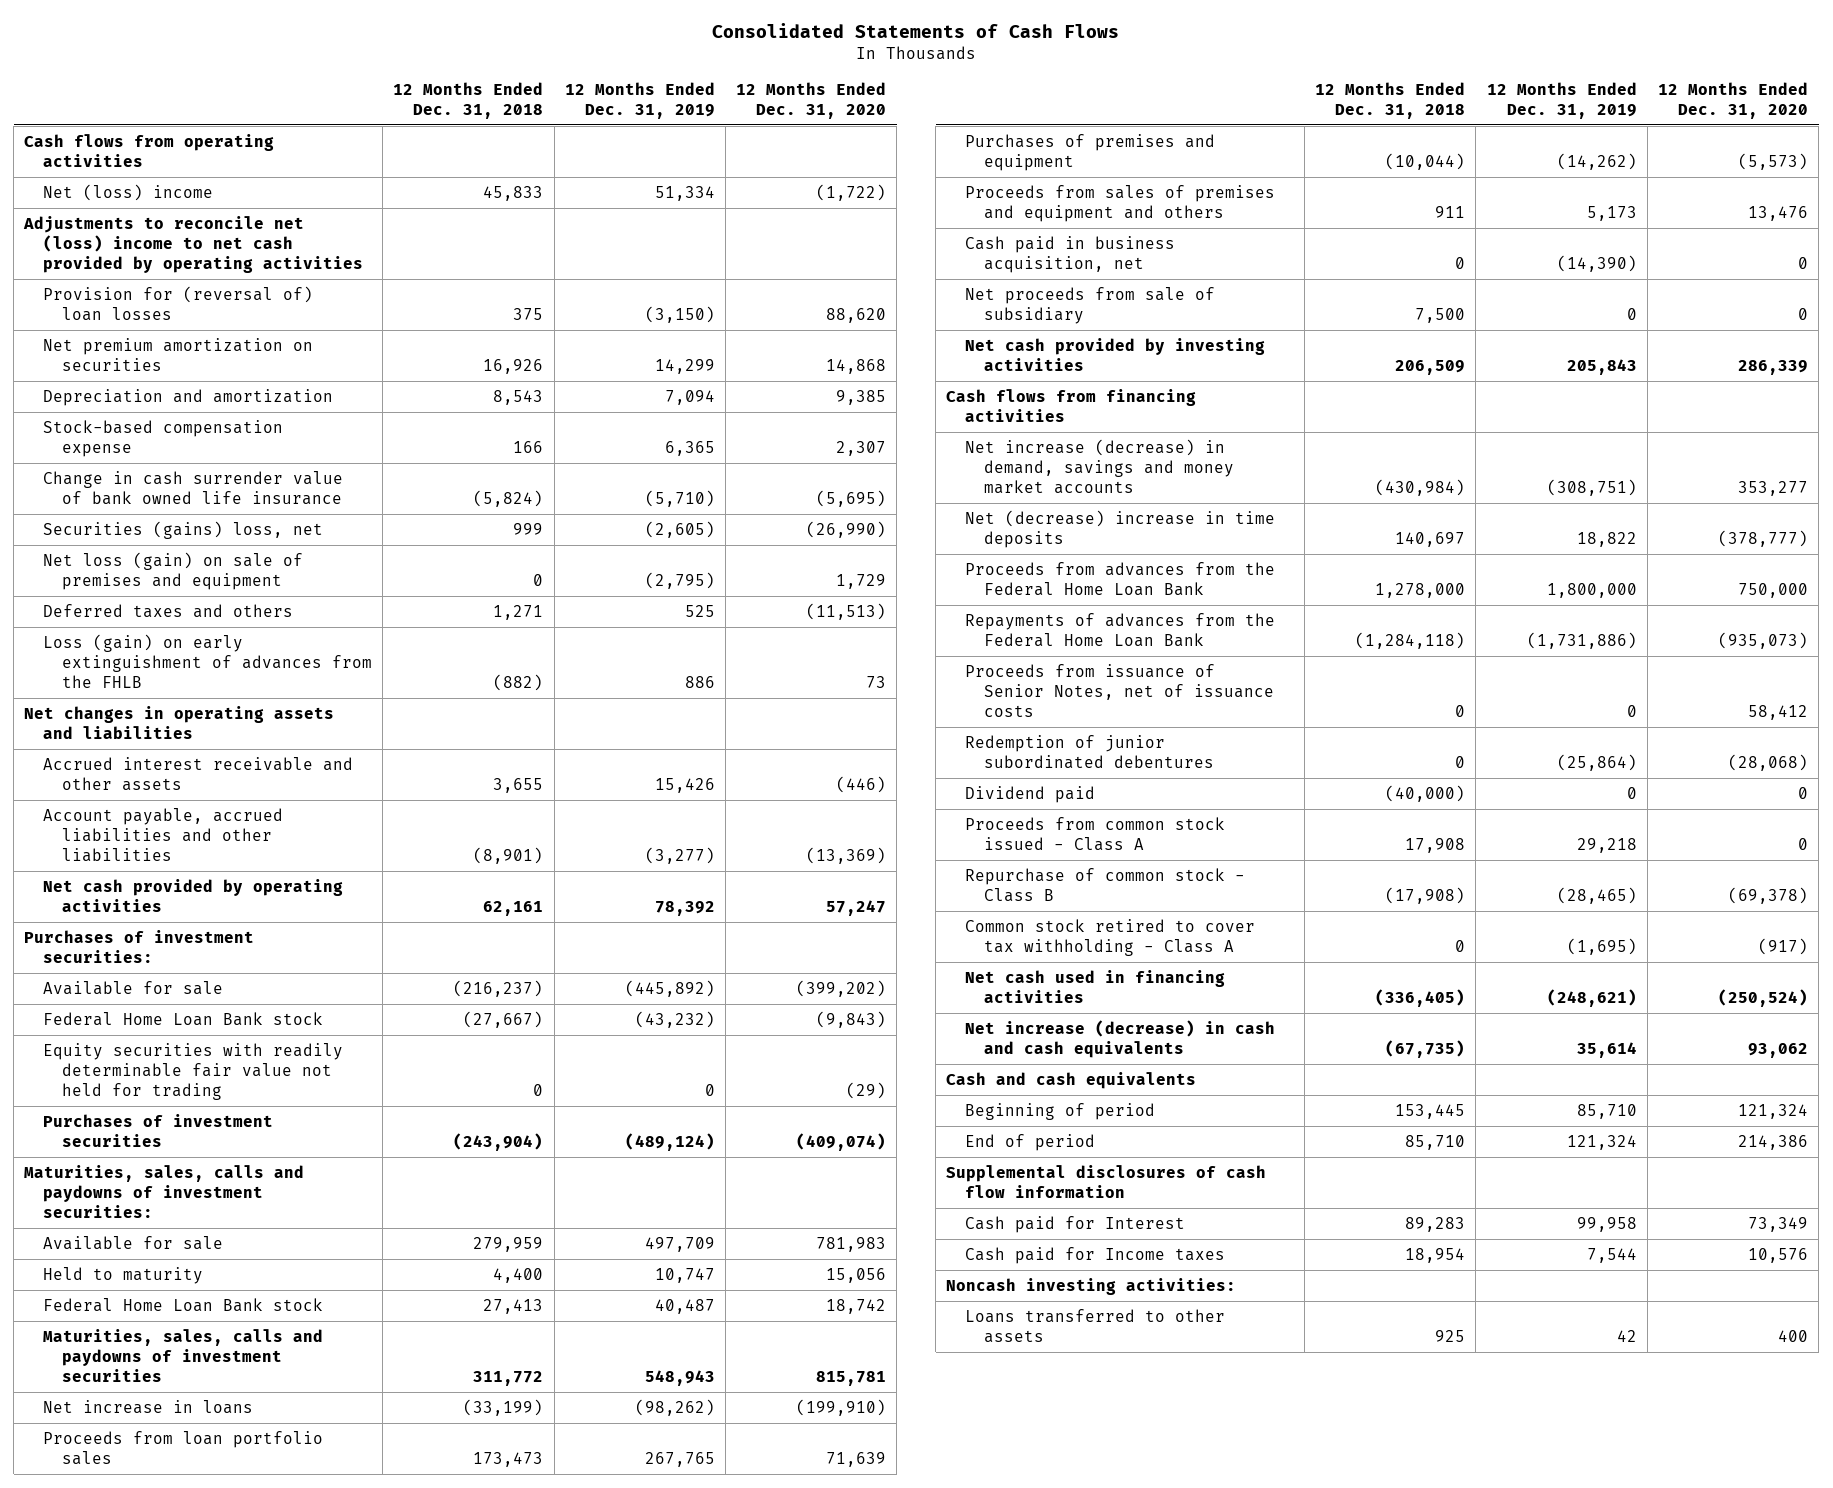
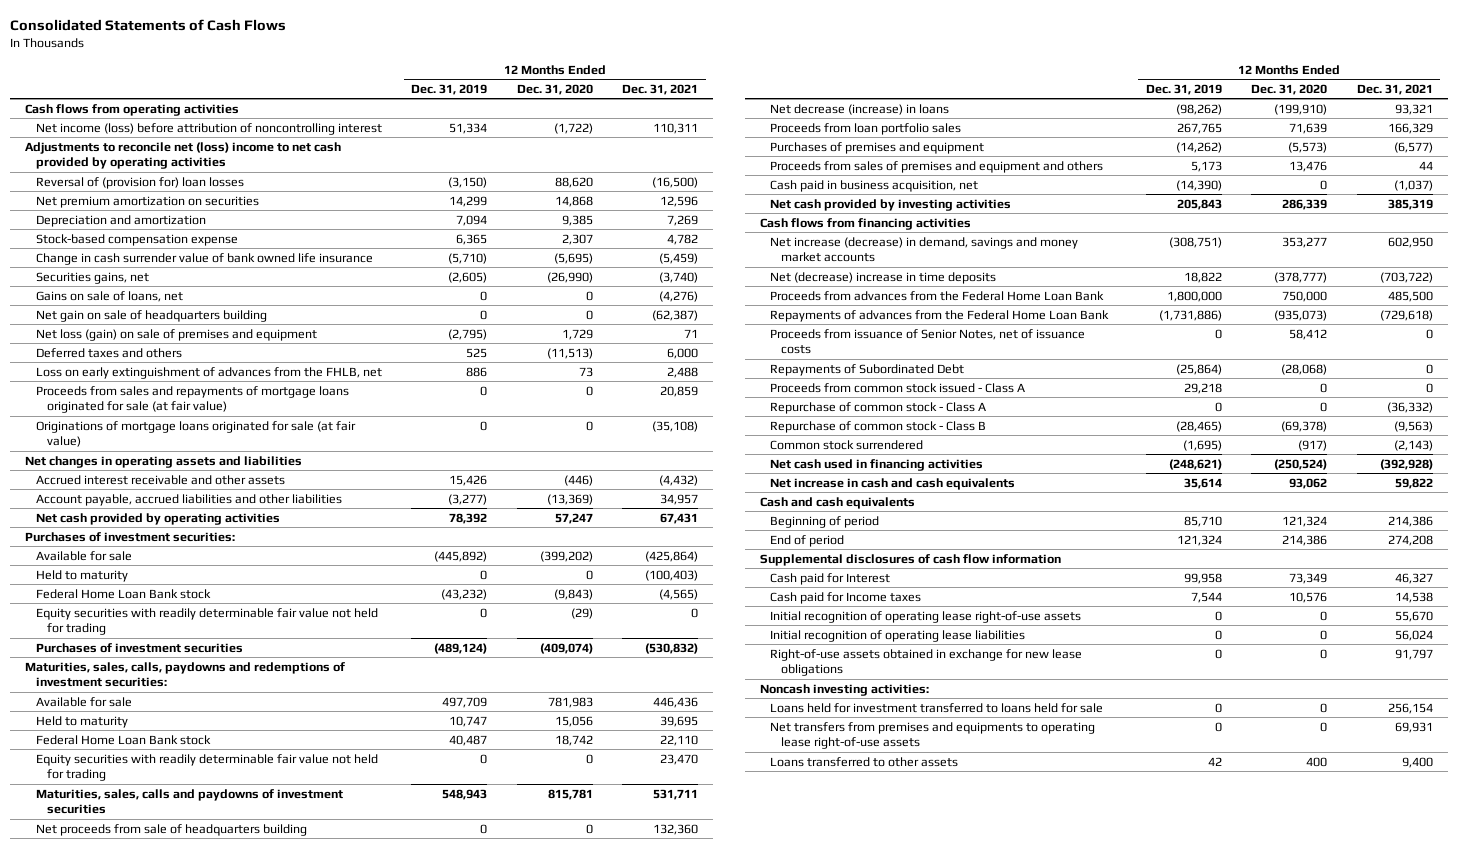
[393,81,544,119] 12 Months Ended Dec. 31, 2018 -> none
none -> [622,83,699,95] Dec. 31, 2021
[43,183,214,201] Net (loss) income -> [35,122,382,135] Net income (loss) before attribution of noncontrolling interest
[43,285,314,321] Provision for (reversal of) loan losses -> [35,176,244,189] Reversal of (provision for) loan losses
[43,520,324,539] Securities (gains) loss, net -> [35,271,149,284] Securities gains, net
none -> [35,290,183,302] Gains on sale of loans, net
none -> [35,309,267,322] Net gain on sale of headquarters building
[43,633,372,688] Loss (gain) on early extinguishment of advances from the FHLB -> [35,366,382,379] Loss on early extinguishment of advances from the FHLB, net
none -> [35,385,349,414] Proceeds from sales and repayments of mortgage loans originated for sale (at fair value)
none -> [35,420,356,448] Originations of mortgage loans originated for sale (at fair value)
none -> [35,569,128,582] Held to maturity
[24,1164,305,1218] Maturities, sales, calls and paydowns of investment securities: -> [25,661,346,688] Maturities, sales, calls, paydowns and redemptions of investment securities:
none -> [35,753,378,782] Equity securities with readily determinable fair value not held for trading
none -> [35,823,307,836] Net proceeds from sale of headquarters building
[43,1399,254,1414] Net increase in loans -> [770,103,950,115] Net decrease (increase) in loans
[964,286,1215,324] Net proceeds from sale of subsidiary -> none
[964,785,1095,803] Dividend paid -> none
[964,734,1214,769] Redemption of junior subordinated debentures -> [770,363,965,376] Repayments of Subordinated Debt
none -> [770,401,987,414] Repurchase of common stock - Class A
[964,918,1255,956] Common stock retired to cover tax withholding - Class A -> [770,439,924,450] Common stock surrendered
[964,1019,1275,1058] Net increase (decrease) in cash and cash equivalents -> [770,477,1016,490] Net increase in cash and cash equivalents
none -> [770,610,1082,623] Initial recognition of operating lease right-of-use assets
none -> [770,629,1026,642] Initial recognition of operating lease liabilities
none -> [770,648,1083,677] Right-of-use assets obtained in exchange for new lease obligations
none -> [770,702,1104,713] Loans held for investment transferred to loans held for sale
none -> [770,721,1096,750] Net transfers from premises and equipments to operating lease right-of-use assets

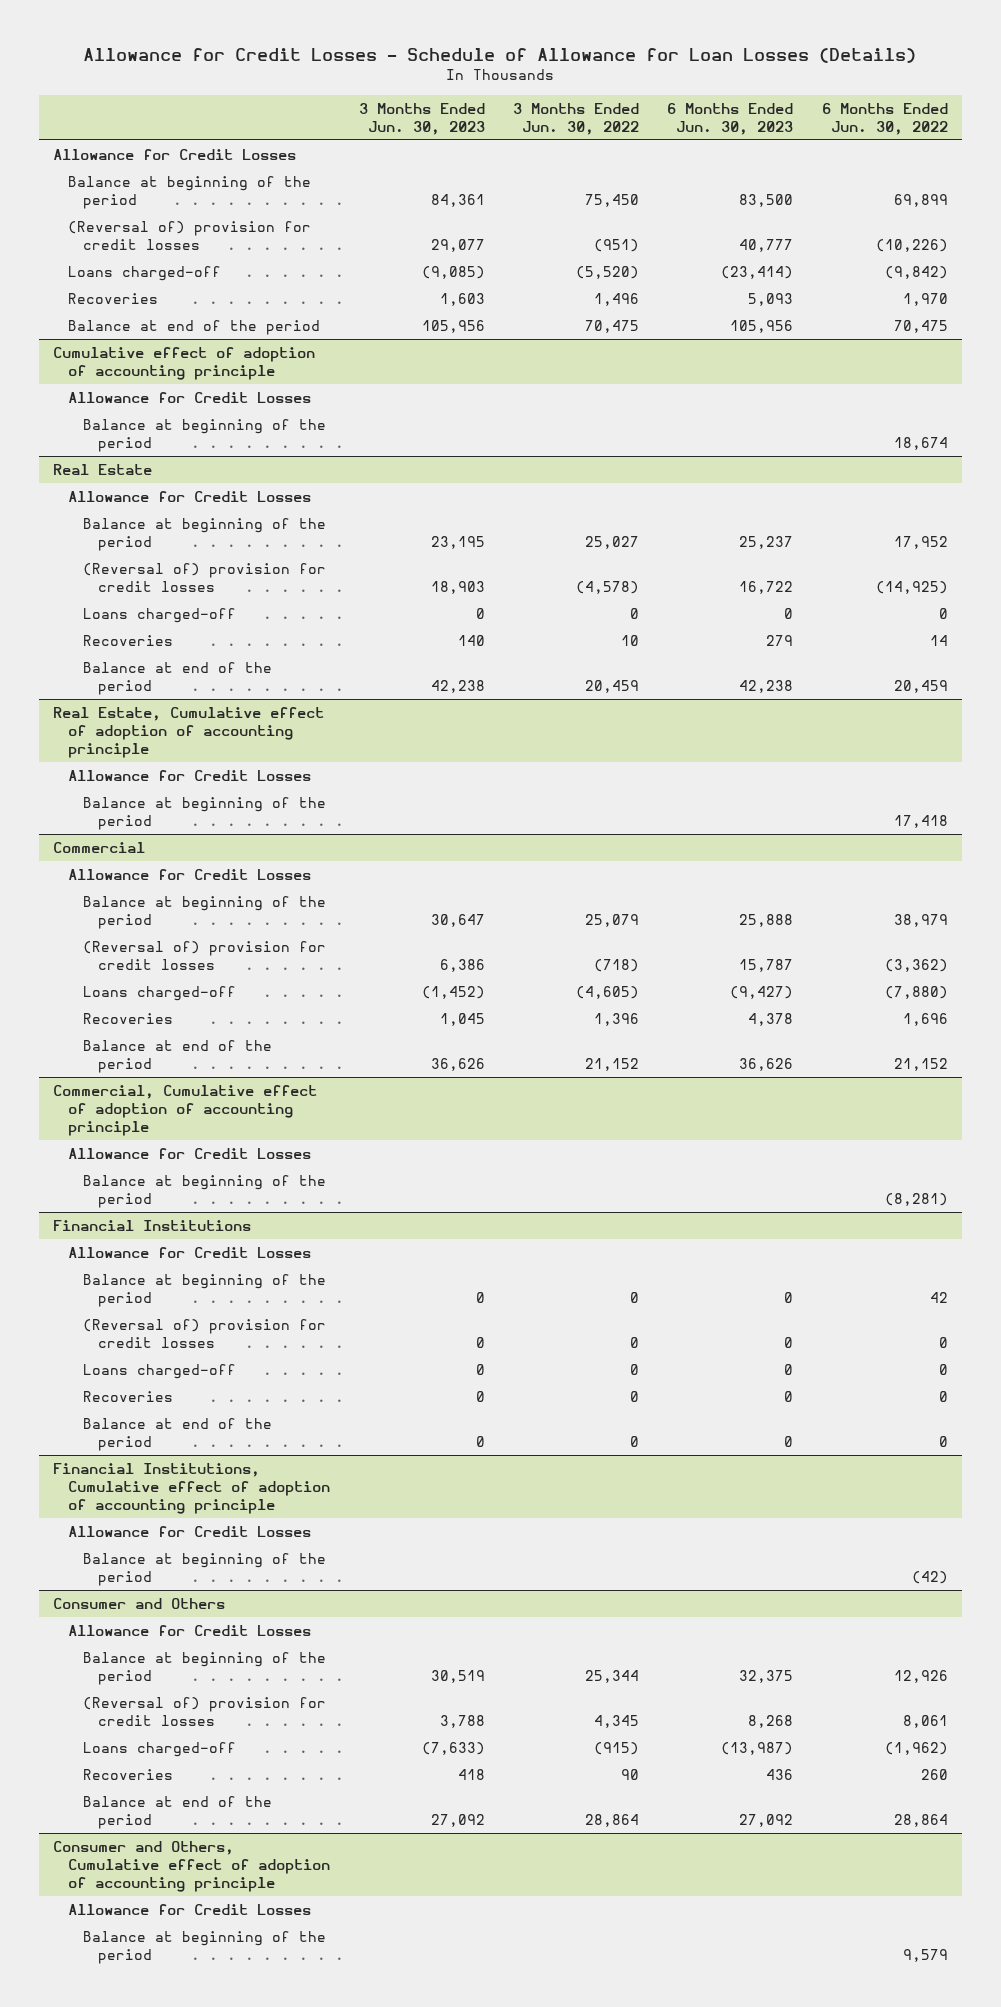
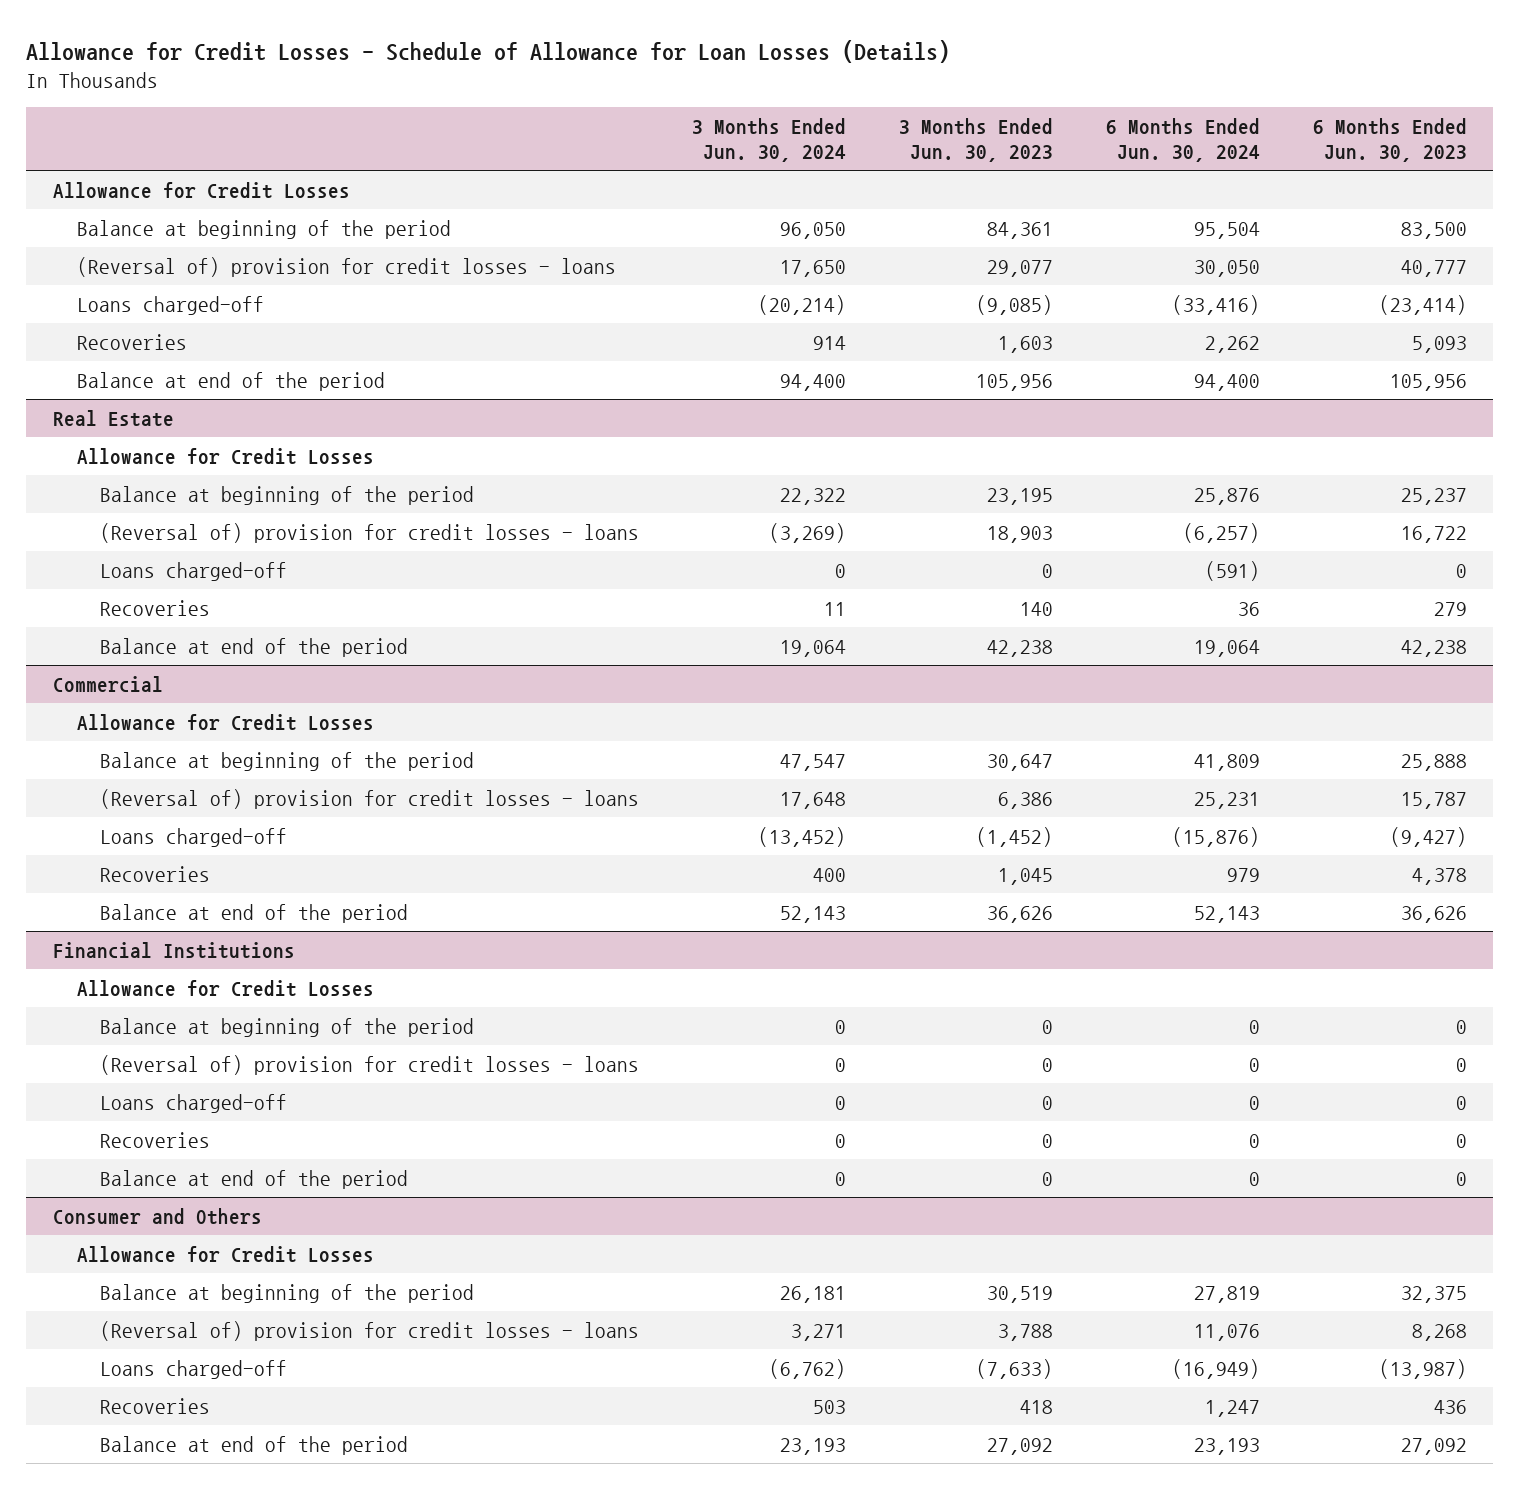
[513,102,640,135] 3 Months Ended Jun. 30, 2022 -> none
[821,102,948,135] 6 Months Ended Jun. 30, 2022 -> none
none -> [692,118,847,162] 3 Months Ended Jun. 30, 2024
none -> [1106,118,1261,162] 6 Months Ended Jun. 30, 2024
[68,221,312,251] (Reversal of) provision for credit losses -> [76,256,616,277] (Reversal of) provision for credit losses - loans
[53,347,316,381] Cumulative effect of adoption of accounting principle -> none
[68,392,312,404] Allowance for Credit Losses -> none
[83,419,327,453] Balance at beginning of the period -> none
[83,563,327,593] (Reversal of) provision for credit losses -> [100,522,640,543] (Reversal of) provision for credit losses - loans
[53,707,325,759] Real Estate, Cumulative effect of adoption of accounting principle -> none
[68,770,312,782] Allowance for Credit Losses -> none
[83,797,327,831] Balance at beginning of the period -> none
[83,941,327,971] (Reversal of) provision for credit losses -> [100,788,640,809] (Reversal of) provision for credit losses - loans
[53,1085,318,1137] Commercial, Cumulative effect of adoption of accounting principle -> none
[68,1148,312,1160] Allowance for Credit Losses -> none
[83,1175,327,1209] Balance at beginning of the period -> none
[83,1319,327,1349] (Reversal of) provision for credit losses -> [100,1054,640,1075] (Reversal of) provision for credit losses - loans
[53,1463,331,1515] Financial Institutions, Cumulative effect of adoption of accounting principle -> none
[68,1526,312,1538] Allowance for Credit Losses -> none
[83,1553,327,1587] Balance at beginning of the period -> none
[83,1697,327,1727] (Reversal of) provision for credit losses -> [100,1320,640,1341] (Reversal of) provision for credit losses - loans
[53,1841,331,1893] Consumer and Others, Cumulative effect of adoption of accounting principle -> none
[68,1904,312,1916] Allowance for Credit Losses -> none
[83,1931,327,1965] Balance at beginning of the period -> none

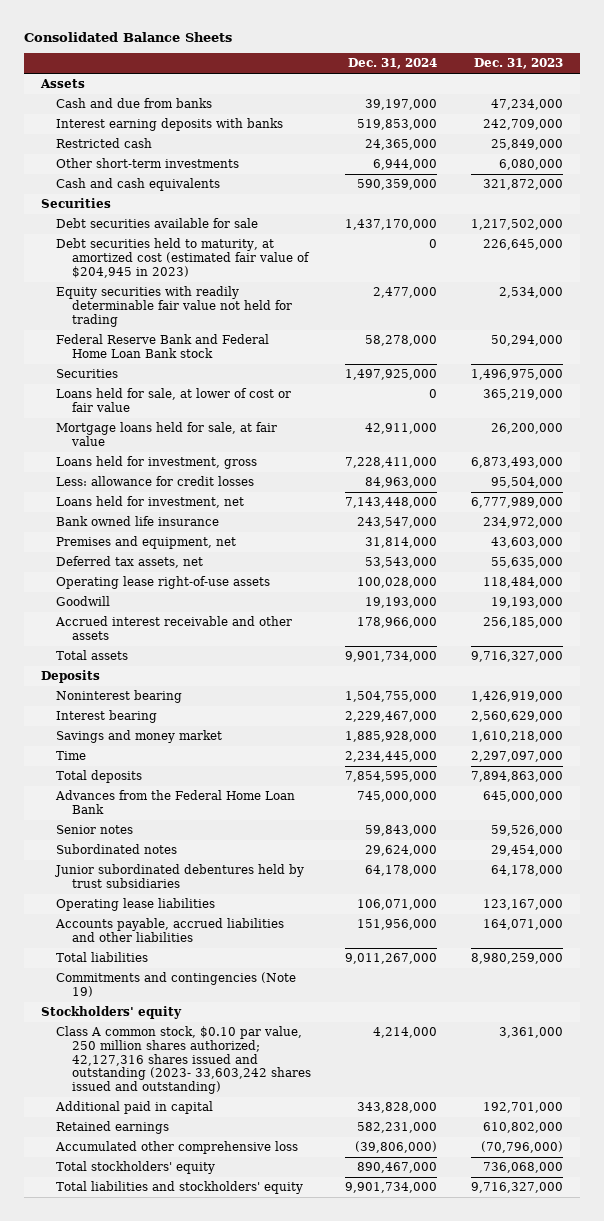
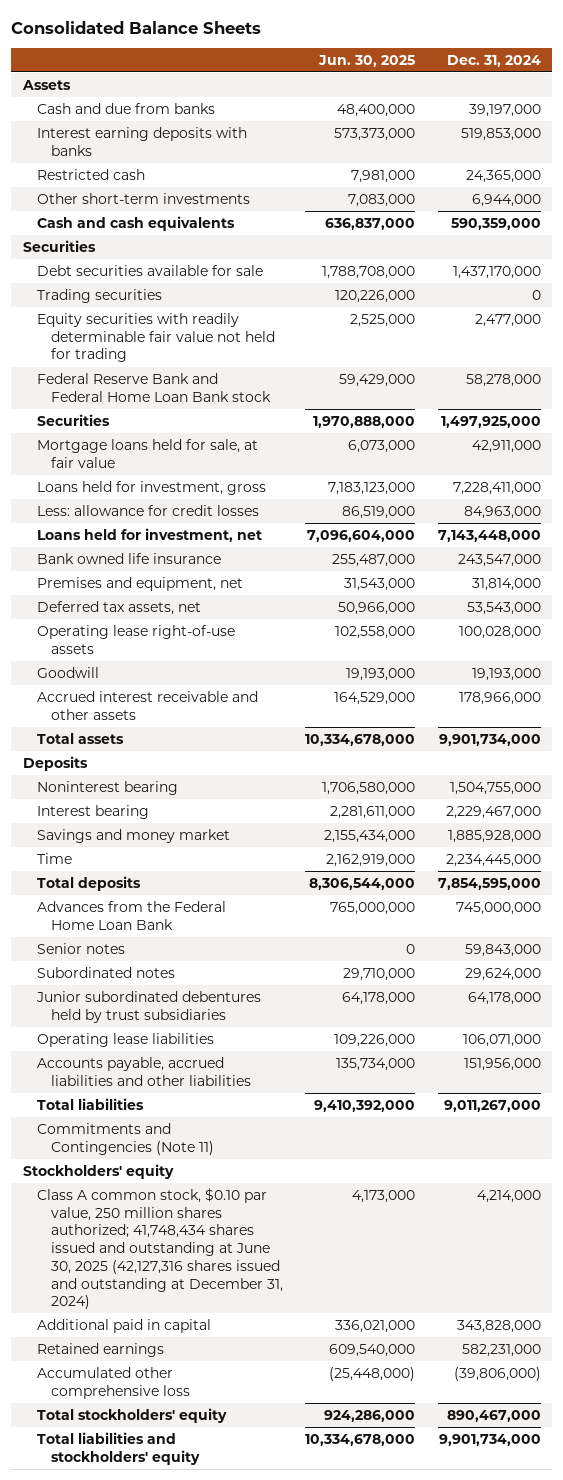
[473,58,563,70] Dec. 31, 2023 -> none
none -> [318,54,416,67] Jun. 30, 2025
[56,238,310,278] Debt securities held to maturity, at amortized cost (estimated fair value of $204,945 in 2023) -> none
none -> [36,289,162,304] Trading securities
[56,388,292,412] Loans held for sale, at lower of cost or fair value -> none
[56,972,297,997] Commitments and contingencies (Note 19) -> [36,1123,215,1155] Commitments and Contingencies (Note 11)
[56,1026,311,1095] Class A common stock, $0.10 par value, 250 million shares authorized; 42,127,316 shares issued and outstanding (2023- 33,603,242 shares issued and outstanding) -> [36,1188,284,1310] Class A common stock, $0.10 par value, 250 million shares authorized; 41,748,434 shares issued and outstanding at June 30, 2025 (42,127,316 shares issued and outstanding at December 31, 2024)

